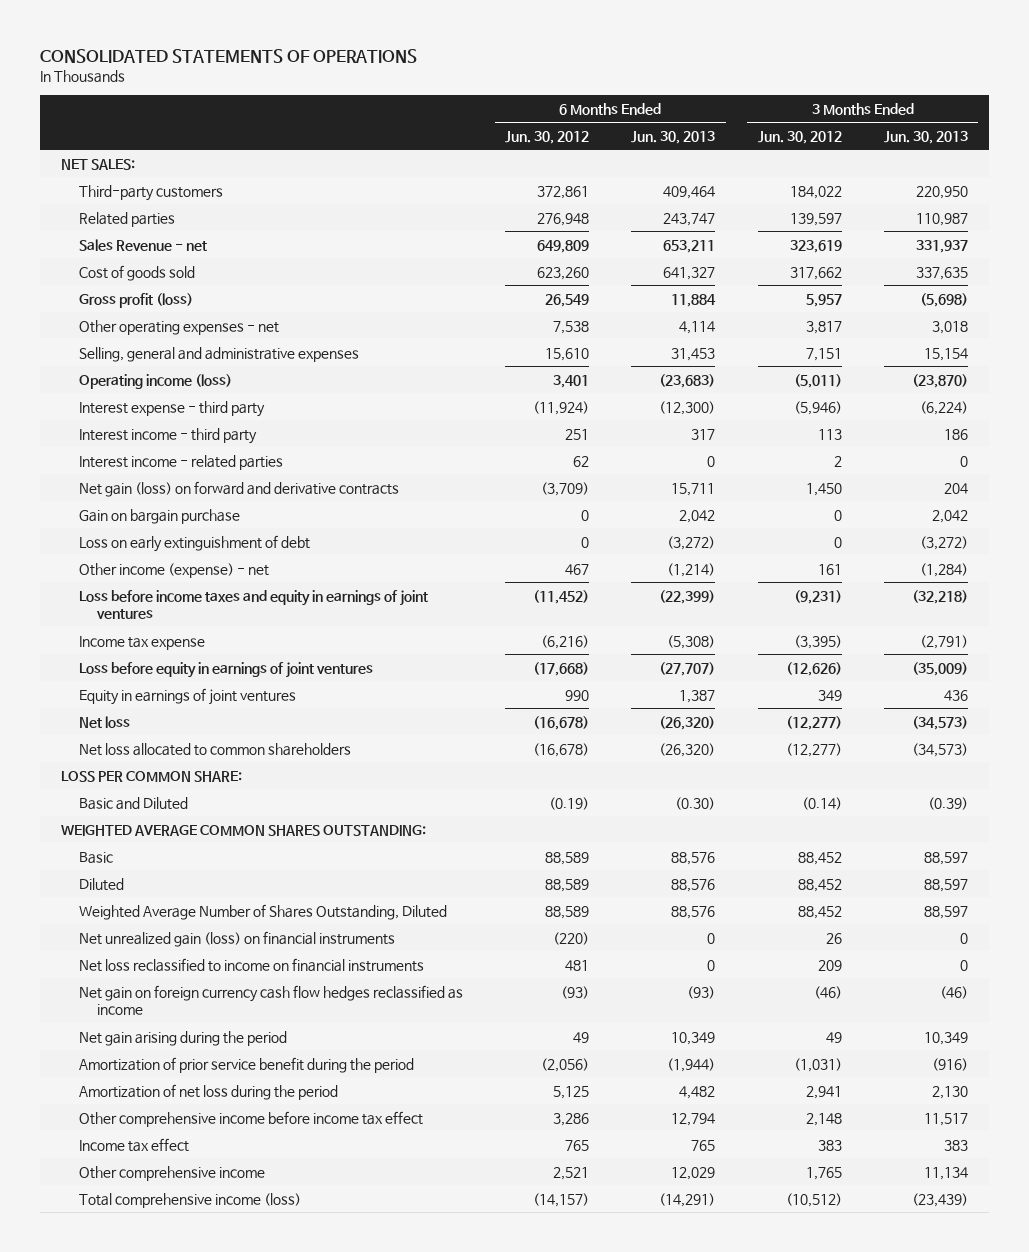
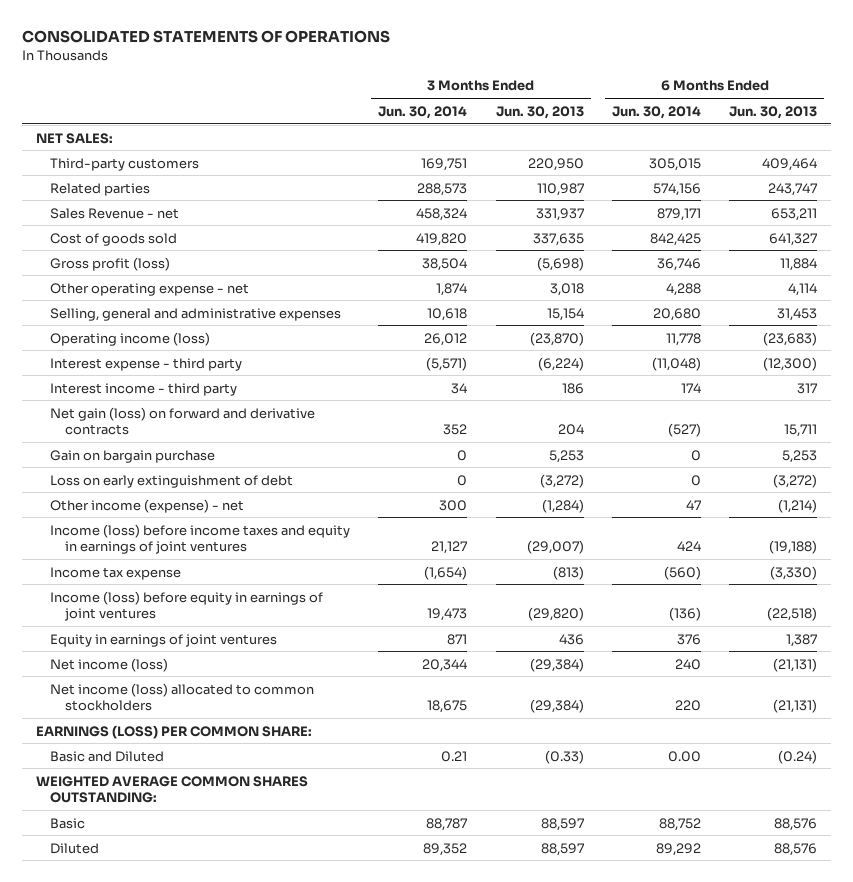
[505,130,590,144] Jun. 30, 2012 -> none
[757,130,842,144] Jun. 30, 2012 -> none
none -> [378,105,468,119] Jun. 30, 2014
none -> [611,105,701,119] Jun. 30, 2014
[79,319,280,335] Other operating expenses - net -> [50,282,250,296] Other operating expense - net
[79,454,284,470] Interest income - related parties -> none
[679,509,716,523] 2,042 -> [782,449,818,463] 5,253
[931,509,968,523] 2,042 -> [548,449,584,463] 5,253
[79,589,429,620] Loss before income taxes and equity in earnings of joint ventures -> [50,523,351,554] Income (loss) before income taxes and equity in earnings of joint ventures
[659,589,716,604] (22,399) -> [769,539,818,554] (19,188)
[911,589,968,604] (32,218) -> [526,539,584,554] (29,007)
[667,634,716,649] (5,308) -> [770,565,818,580] (3,330)
[919,634,968,649] (2,791) -> [552,565,584,580] (813)
[79,661,374,678] Loss before equity in earnings of joint ventures -> [50,590,324,621] Income (loss) before equity in earnings of joint ventures
[659,661,716,676] (27,707) -> [767,606,818,621] (22,518)
[911,661,968,676] (35,009) -> [527,606,584,621] (29,820)
[79,715,131,728] Net loss -> [50,657,169,672] Net income (loss)
[659,715,716,730] (26,320) -> [773,657,818,672] (21,131)
[911,715,968,730] (34,573) -> [529,657,584,672] (29,384)
[79,742,352,756] Net loss allocated to common shareholders -> [50,682,315,711] Net income (loss) allocated to common stockholders
[659,742,716,757] (26,320) -> [773,698,818,713] (21,131)
[911,742,968,757] (34,573) -> [529,698,584,713] (29,384)
[60,770,242,782] LOSS PER COMMON SHARE: -> [35,724,312,739] EARNINGS (LOSS) PER COMMON SHARE:
[675,796,716,810] (0.30) -> [778,749,818,764] (0.24)
[927,796,968,810] (0.39) -> [544,749,584,764] (0.33)
[79,903,448,920] Weighted Average Number of Shares Outstanding, Diluted -> none
[79,930,396,947] Net unrealized gain (loss) on financial instruments -> none
[79,957,425,972] Net loss reclassified to income on financial instruments -> none
[79,984,464,1016] Net gain on foreign currency cash flow hedges reclassified as income -> none
[79,1030,288,1046] Net gain arising during the period -> none
[79,1056,415,1073] Amortization of prior service benefit during the period -> none
[79,1083,339,1100] Amortization of net loss during the period -> none
[79,1110,424,1127] Other comprehensive income before income tax effect -> none
[79,1137,190,1152] Income tax effect -> none
[79,1165,266,1181] Other comprehensive income -> none
[79,1192,302,1208] Total comprehensive income (loss) -> none

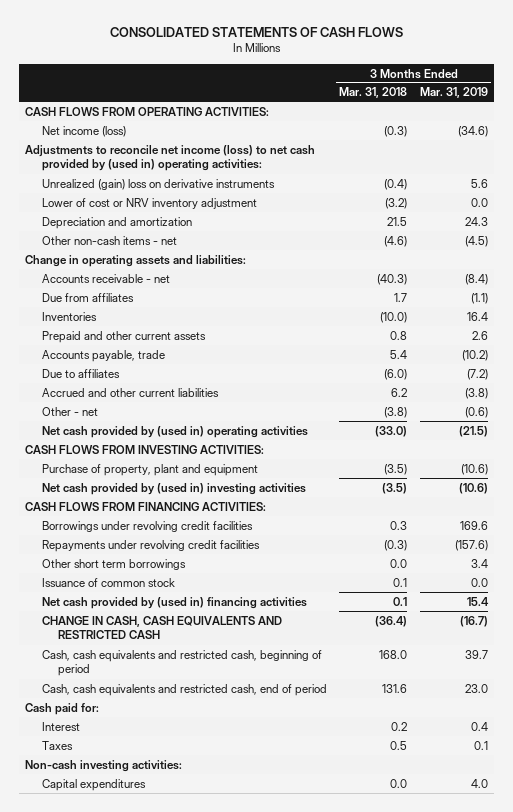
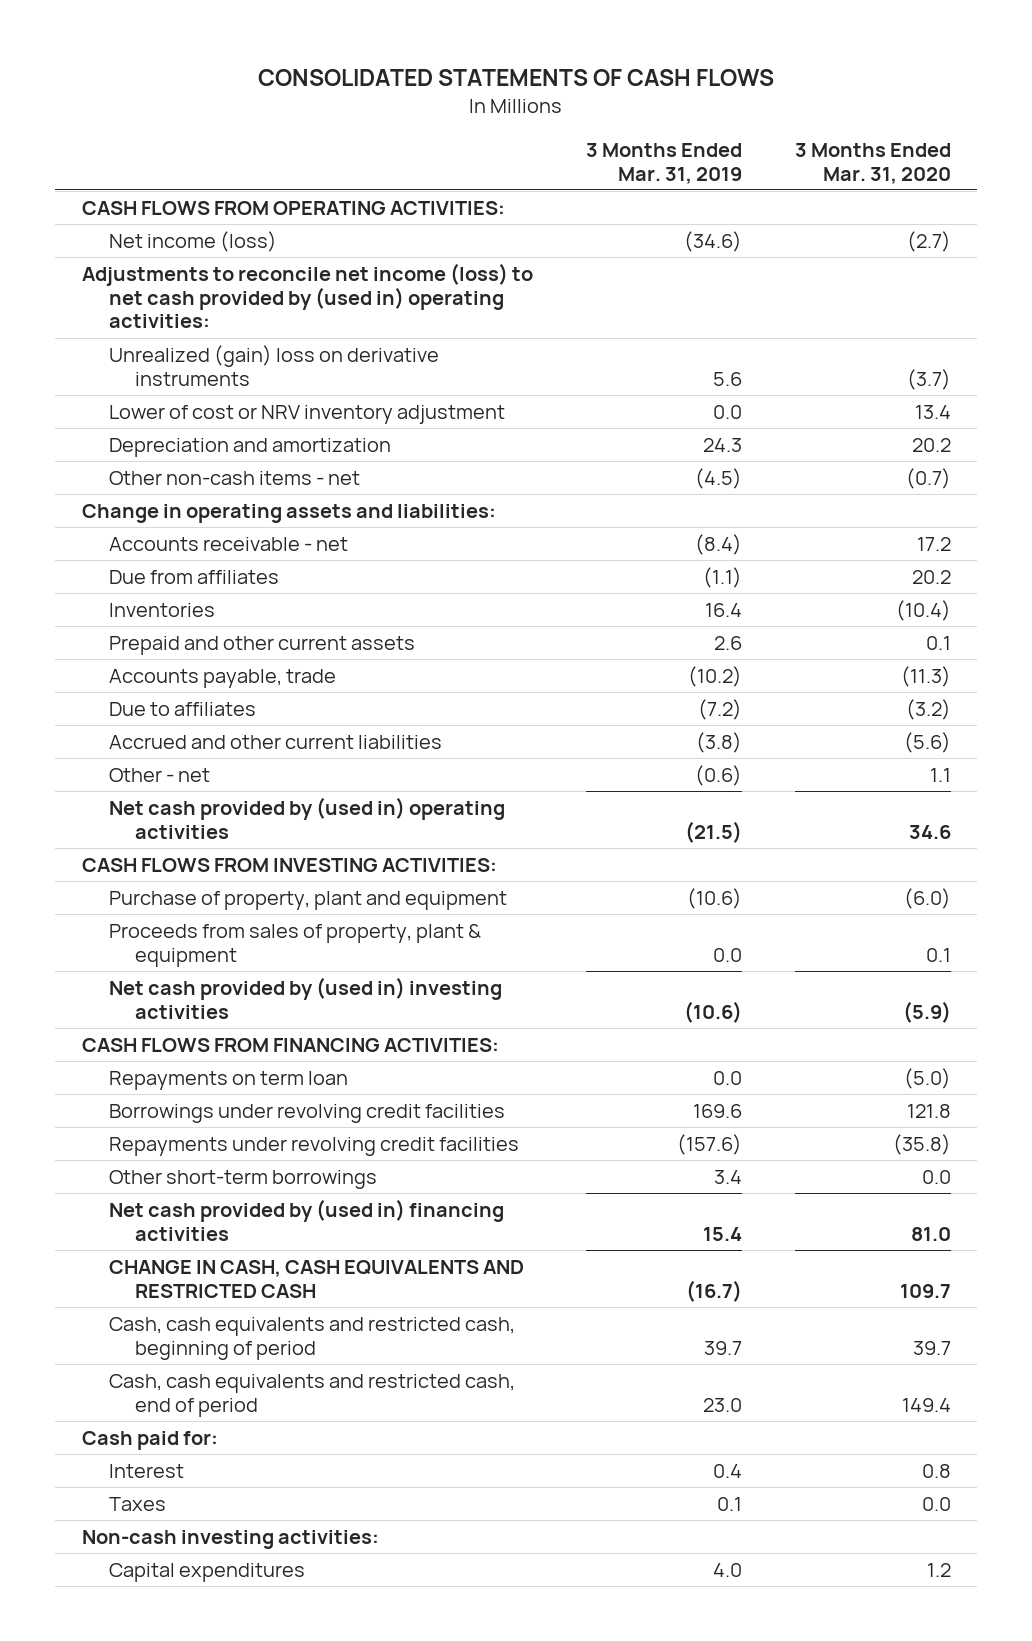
[339,87,408,99] Mar. 31, 2018 -> none
none -> [794,143,951,184] 3 Months Ended Mar. 31, 2020
none -> [108,923,481,967] Proceeds from sales of property, plant & equipment
none -> [108,1070,348,1090] Repayments on term loan
[41,577,175,587] Issuance of common stock -> none
[41,558,186,570] Other short term borrowings -> [108,1169,377,1189] Other short-term borrowings

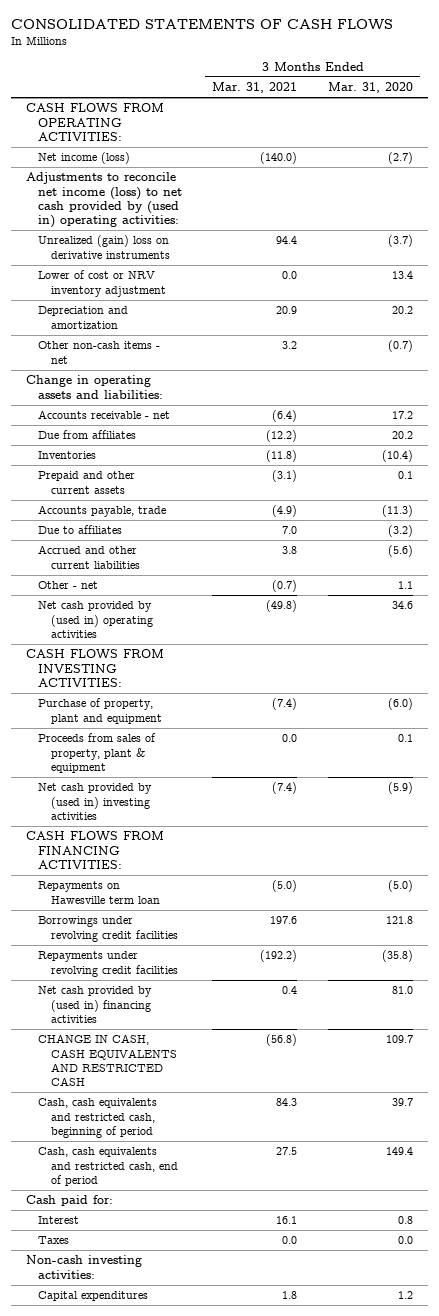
[585,143,742,184] 3 Months Ended Mar. 31, 2019 -> none
none -> [212,81,298,93] Mar. 31, 2021
[108,1070,348,1090] Repayments on term loan -> [38,881,160,904] Repayments on Hawesville term loan
[108,1169,377,1189] Other short-term borrowings -> none

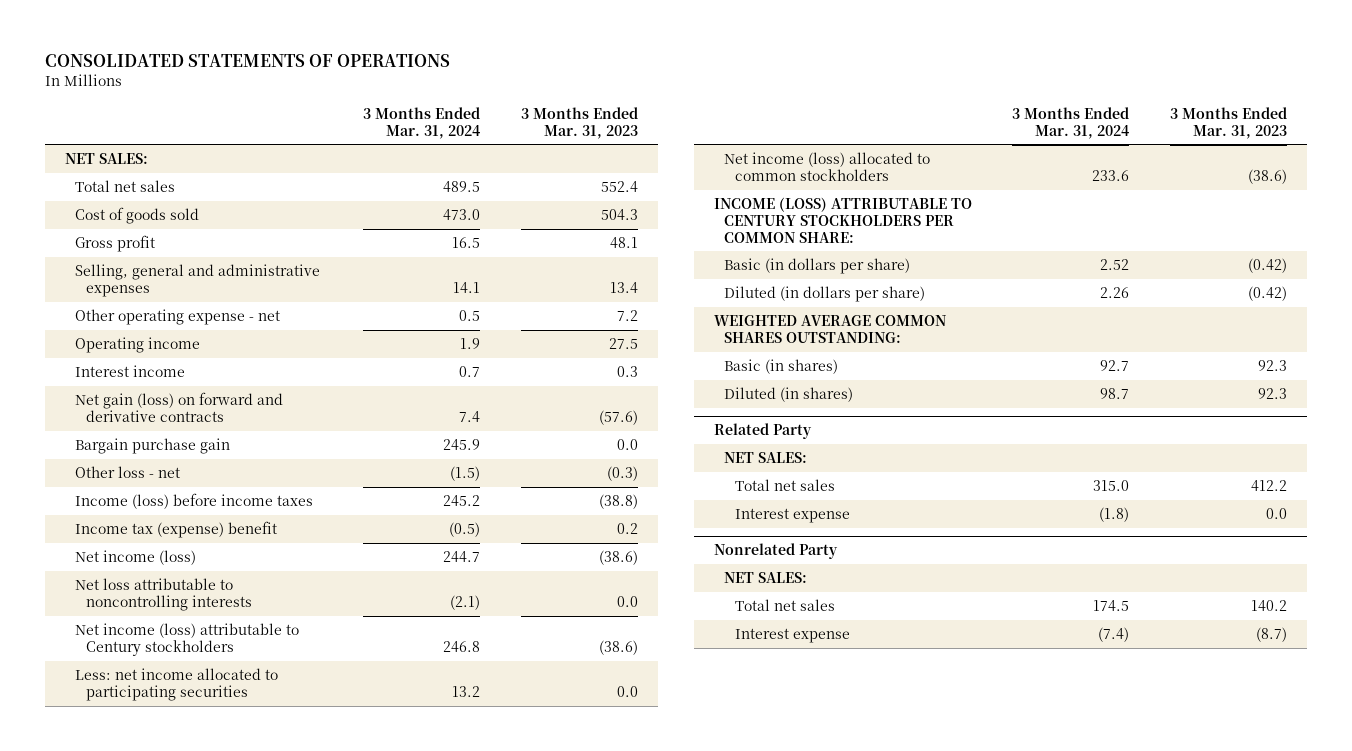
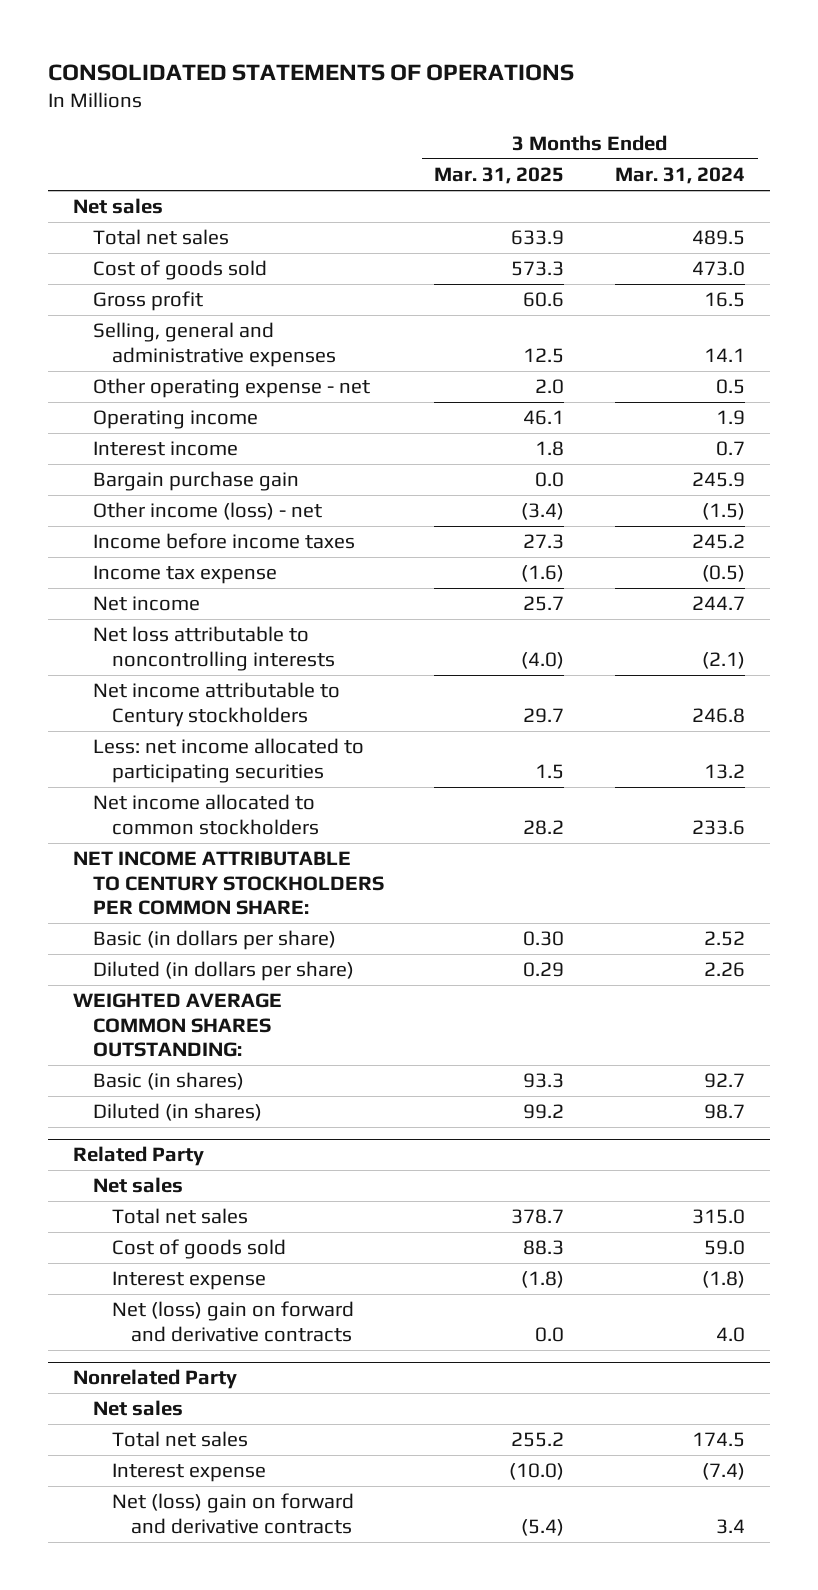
[520,106,638,139] 3 Months Ended Mar. 31, 2023 -> none
none -> [434,167,565,185] Mar. 31, 2025
[64,152,148,164] NET SALES: -> [73,198,164,215] Net sales
[75,391,284,422] Net gain (loss) on forward and derivative contracts -> none
[75,465,181,478] Other loss - net -> [92,502,322,521] Other income (loss) - net
[75,492,314,509] Income (loss) before income taxes -> [92,533,355,550] Income before income taxes
[75,520,278,538] Income tax (expense) benefit -> [92,565,277,585] Income tax expense
[75,549,197,565] Net income (loss) -> [92,596,200,612] Net income
[75,622,300,656] Net income (loss) attributable to Century stockholders -> [92,682,340,727] Net income attributable to Century stockholders
[724,151,931,181] Net income (loss) allocated to common stockholders -> [92,794,319,835] Net income allocated to common stockholders
[713,196,972,243] INCOME (LOSS) ATTRIBUTABLE TO CENTURY STOCKHOLDERS PER COMMON SHARE: -> [73,851,384,915] NET INCOME ATTRIBUTABLE TO CENTURY STOCKHOLDERS PER COMMON SHARE:
[724,451,808,463] NET SALES: -> [92,1177,183,1194] Net sales
none -> [111,1239,286,1260] Cost of goods sold
none -> [111,1301,354,1342] Net (loss) gain on forward and derivative contracts
[724,571,808,583] NET SALES: -> [92,1400,183,1417] Net sales
none -> [111,1493,354,1534] Net (loss) gain on forward and derivative contracts

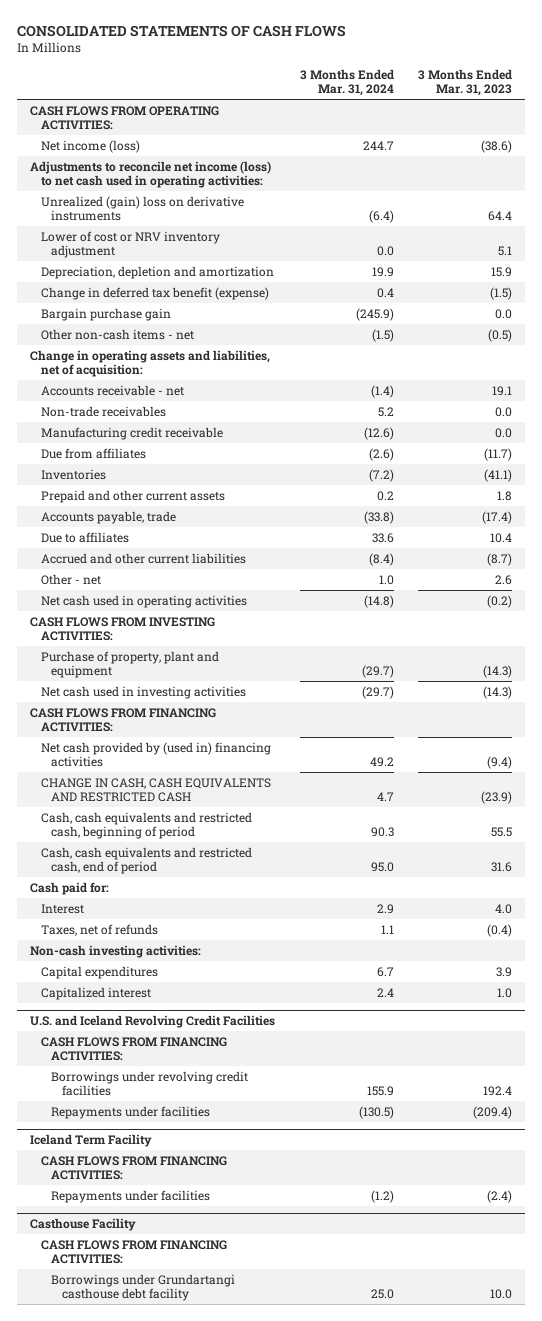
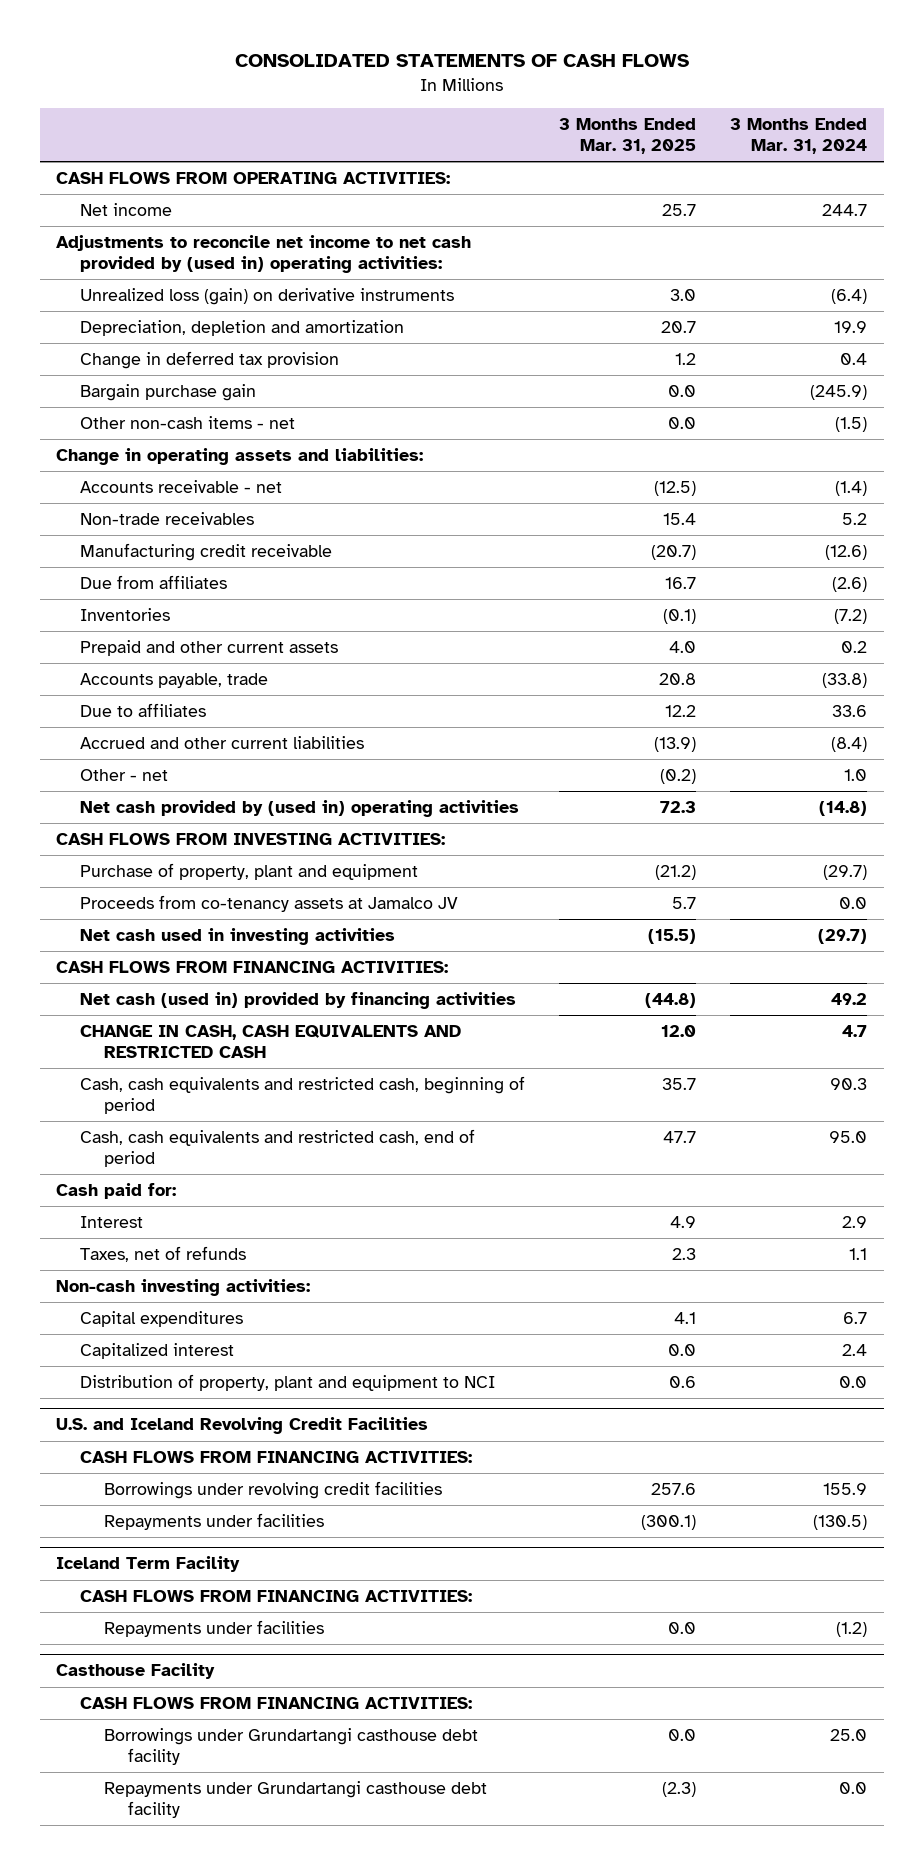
[418,68,513,97] 3 Months Ended Mar. 31, 2023 -> none
none -> [559,118,697,154] 3 Months Ended Mar. 31, 2025
[40,230,220,259] Lower of cost or NRV inventory adjustment -> none
[40,139,140,153] Net income (loss) -> [80,203,173,217] Net income
[29,160,271,189] Adjustments to reconcile net income (loss) to net cash used in operating activities: -> [56,235,472,273] Adjustments to reconcile net income to net cash provided by (used in) operating activities:
[40,195,244,222] Unrealized (gain) loss on derivative instruments -> [80,288,455,306] Unrealized loss (gain) on derivative instruments
[40,286,269,300] Change in deferred tax benefit (expense) -> [80,351,340,370] Change in deferred tax provision
[29,349,270,378] Change in operating assets and liabilities, net of acquisition: -> [56,448,424,466] Change in operating assets and liabilities:
[40,594,247,608] Net cash used in operating activities -> [80,800,520,818] Net cash provided by (used in) operating activities
none -> [80,895,459,913] Proceeds from co-tenancy assets at Jamalco JV
[40,741,271,768] Net cash provided by (used in) financing activities -> [80,992,517,1010] Net cash (used in) provided by financing activities
none -> [80,1374,496,1392] Distribution of property, plant and equipment to NCI
none -> [104,1781,488,1818] Repayments under Grundartangi casthouse debt facility

